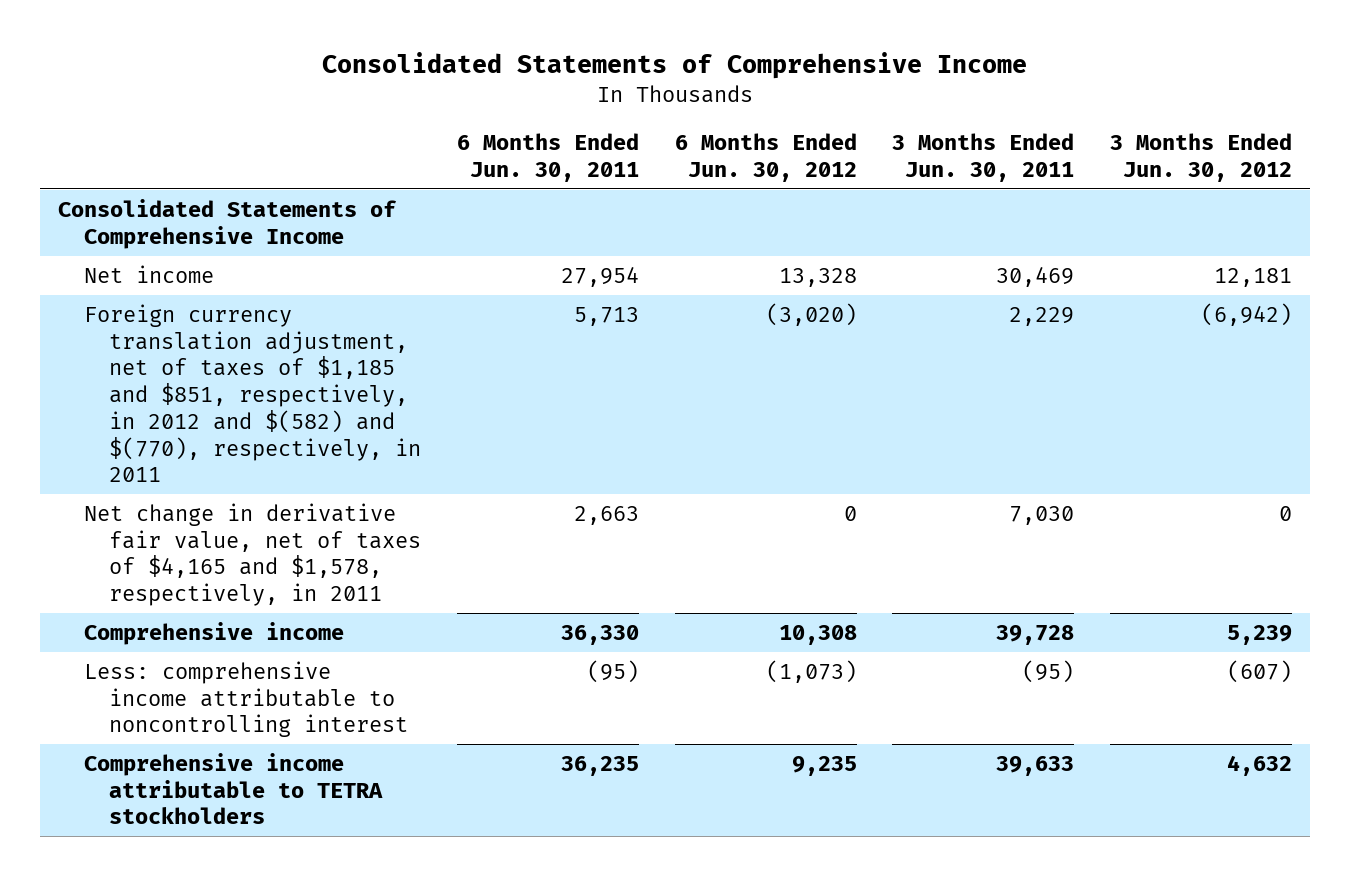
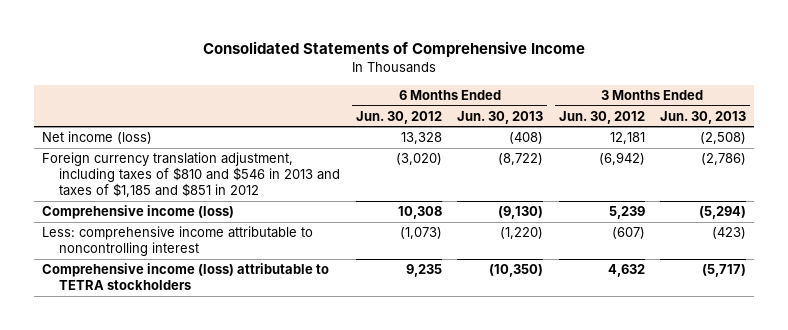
[456,133,639,182] 6 Months Ended Jun. 30, 2011 -> none
[892,133,1075,182] 3 Months Ended Jun. 30, 2011 -> none
none -> [457,110,544,124] Jun. 30, 2013
none -> [660,110,747,124] Jun. 30, 2013
[57,198,397,249] Consolidated Statements of Comprehensive Income -> none
[83,502,422,607] Net change in derivative fair value, net of taxes of $4,165 and $1,578, respectively, in 2011 -> none
[83,264,214,283] Net income -> [42,131,153,145] Net income (loss)
[83,303,422,483] Foreign currency translation adjustment, net of taxes of $1,185 and $851, respectively, in 2012 and $(582) and $(770), respectively, in 2011 -> [42,152,341,198] Foreign currency translation adjustment, including taxes of $810 and $546 in 2013 and taxes of $1,185 and $851 in 2012
[83,621,344,645] Comprehensive income -> [42,205,235,220] Comprehensive income (loss)
[83,752,384,825] Comprehensive income attributable to TETRA stockholders -> [42,263,330,291] Comprehensive income (loss) attributable to TETRA stockholders

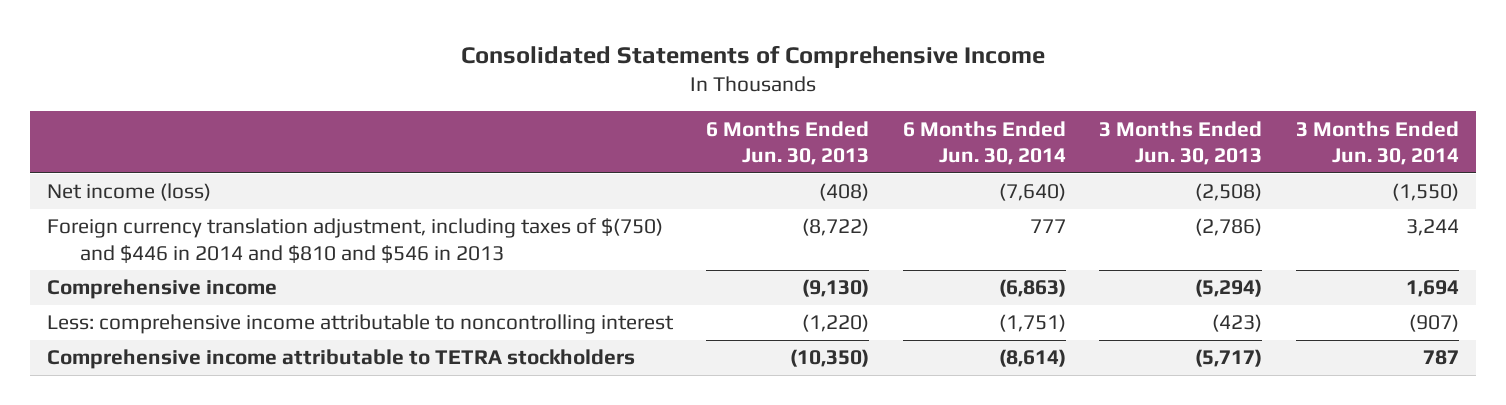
[355,110,442,124] Jun. 30, 2012 -> none
[558,110,645,124] Jun. 30, 2012 -> none
none -> [902,120,1066,166] 6 Months Ended Jun. 30, 2014
none -> [1295,120,1459,166] 3 Months Ended Jun. 30, 2014
[42,152,341,198] Foreign currency translation adjustment, including taxes of $810 and $546 in 2013 and taxes of $1,185 and $851 in 2012 -> [47,218,664,263] Foreign currency translation adjustment, including taxes of $(750) and $446 in 2014 and $810 and $546 in 2013
[42,205,235,220] Comprehensive income (loss) -> [47,279,278,300] Comprehensive income
[42,263,330,291] Comprehensive income (loss) attributable to TETRA stockholders -> [47,349,636,370] Comprehensive income attributable to TETRA stockholders

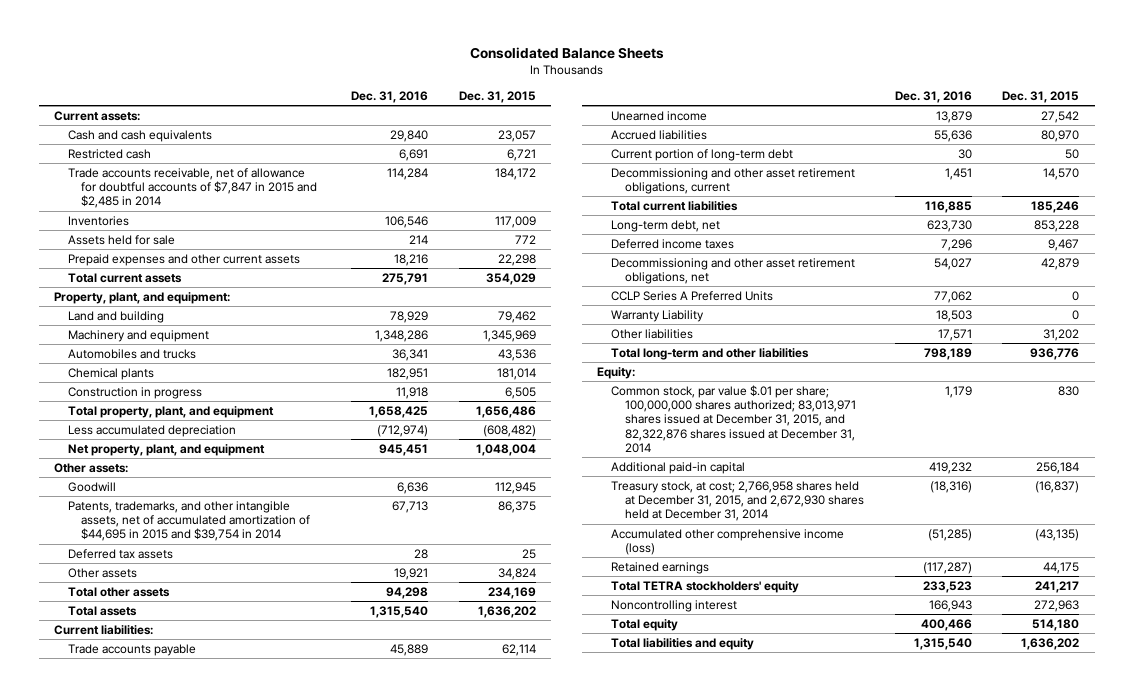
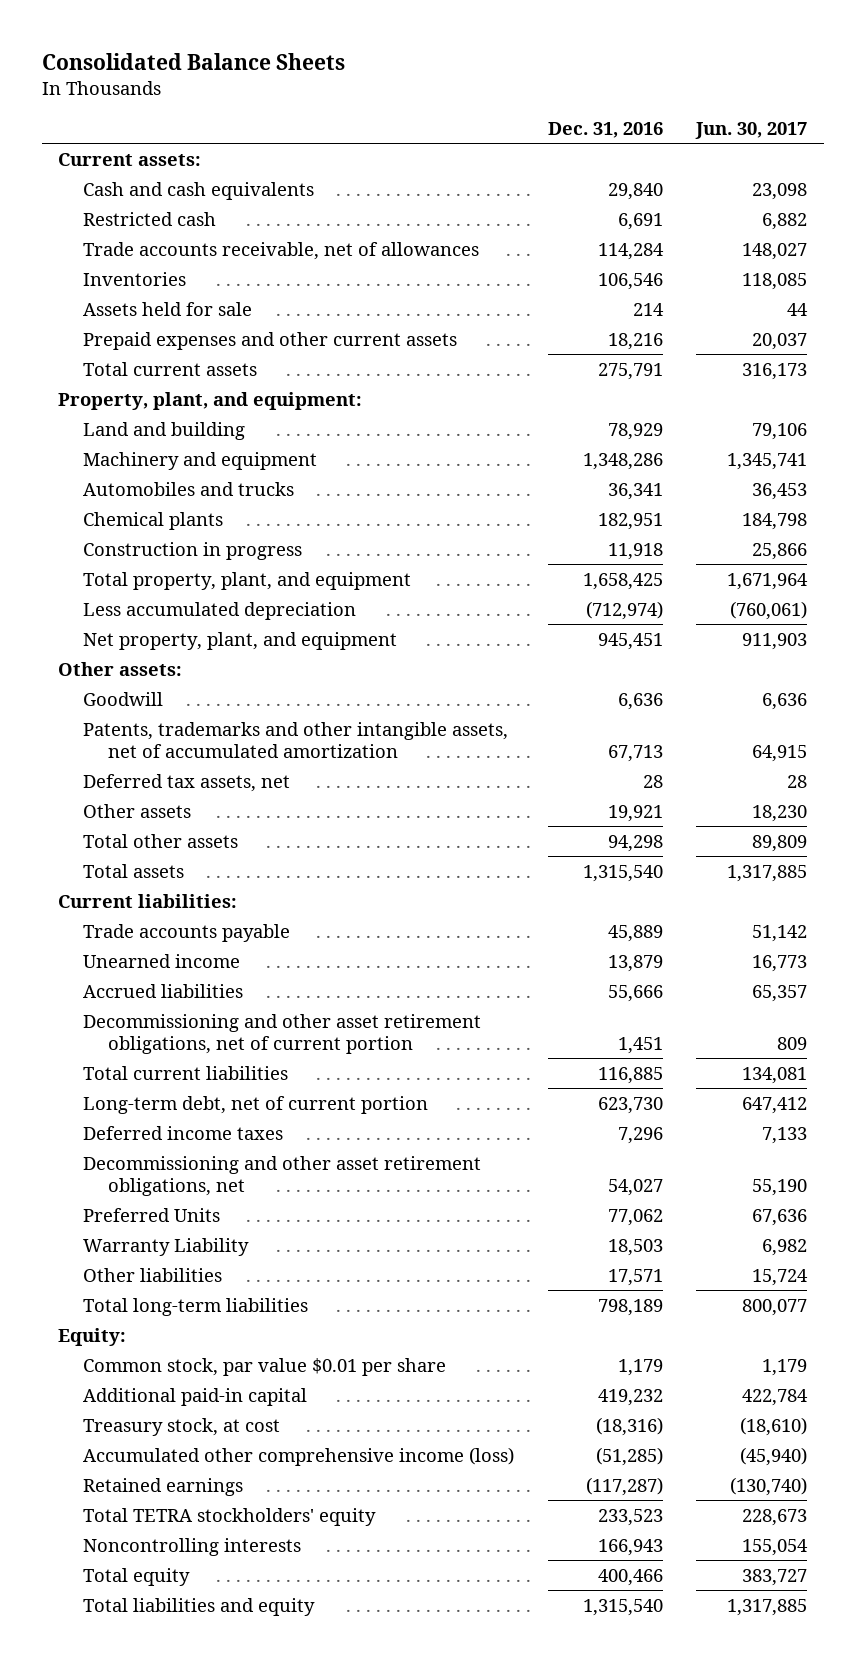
[458,91,536,104] Dec. 31, 2015 -> none
none -> [695,121,808,139] Jun. 30, 2017
[67,167,318,209] Trade accounts receivable, net of allowance for doubtful accounts of $7,847 in 2015 and $2,485 in 2014 -> [83,241,480,260] Trade accounts receivable, net of allowances
[67,500,311,542] Patents, trademarks, and other intangible assets, net of accumulated amortization of $44,695 in 2015 and $39,754 in 2014 -> [83,721,509,758] Patents, trademarks and other intangible assets, net of accumulated amortization
[67,548,173,559] Deferred tax assets -> [83,773,291,792] Deferred tax assets, net
[611,148,794,161] Current portion of long-term debt -> none
[933,129,972,142] 55,636 -> [607,984,663,1002] 55,666
[611,167,856,195] Decommissioning and other asset retirement obligations, current -> [83,1013,482,1054] Decommissioning and other asset retirement obligations, net of current portion
[611,219,721,232] Long-term debt, net -> [83,1095,429,1114] Long-term debt, net of current portion
[611,290,774,301] CCLP Series A Preferred Units -> [83,1207,221,1222] Preferred Units
[611,347,810,360] Total long-term and other liabilities -> [83,1297,309,1316] Total long-term liabilities
[611,384,856,453] Common stock, par value $.01 per share; 100,000,000 shares authorized; 83,013,971 shares issued at December 31, 2015, and 82,322,876 shares issued at December 31, 2014 -> [83,1357,447,1376] Common stock, par value $0.01 per share
[611,480,864,522] Treasury stock, at cost; 2,766,958 shares held at December 31, 2015, and 2,672,930 shares held at December 31, 2014 -> [83,1417,281,1436] Treasury stock, at cost
[611,599,738,612] Noncontrolling interest -> [83,1537,302,1556] Noncontrolling interests

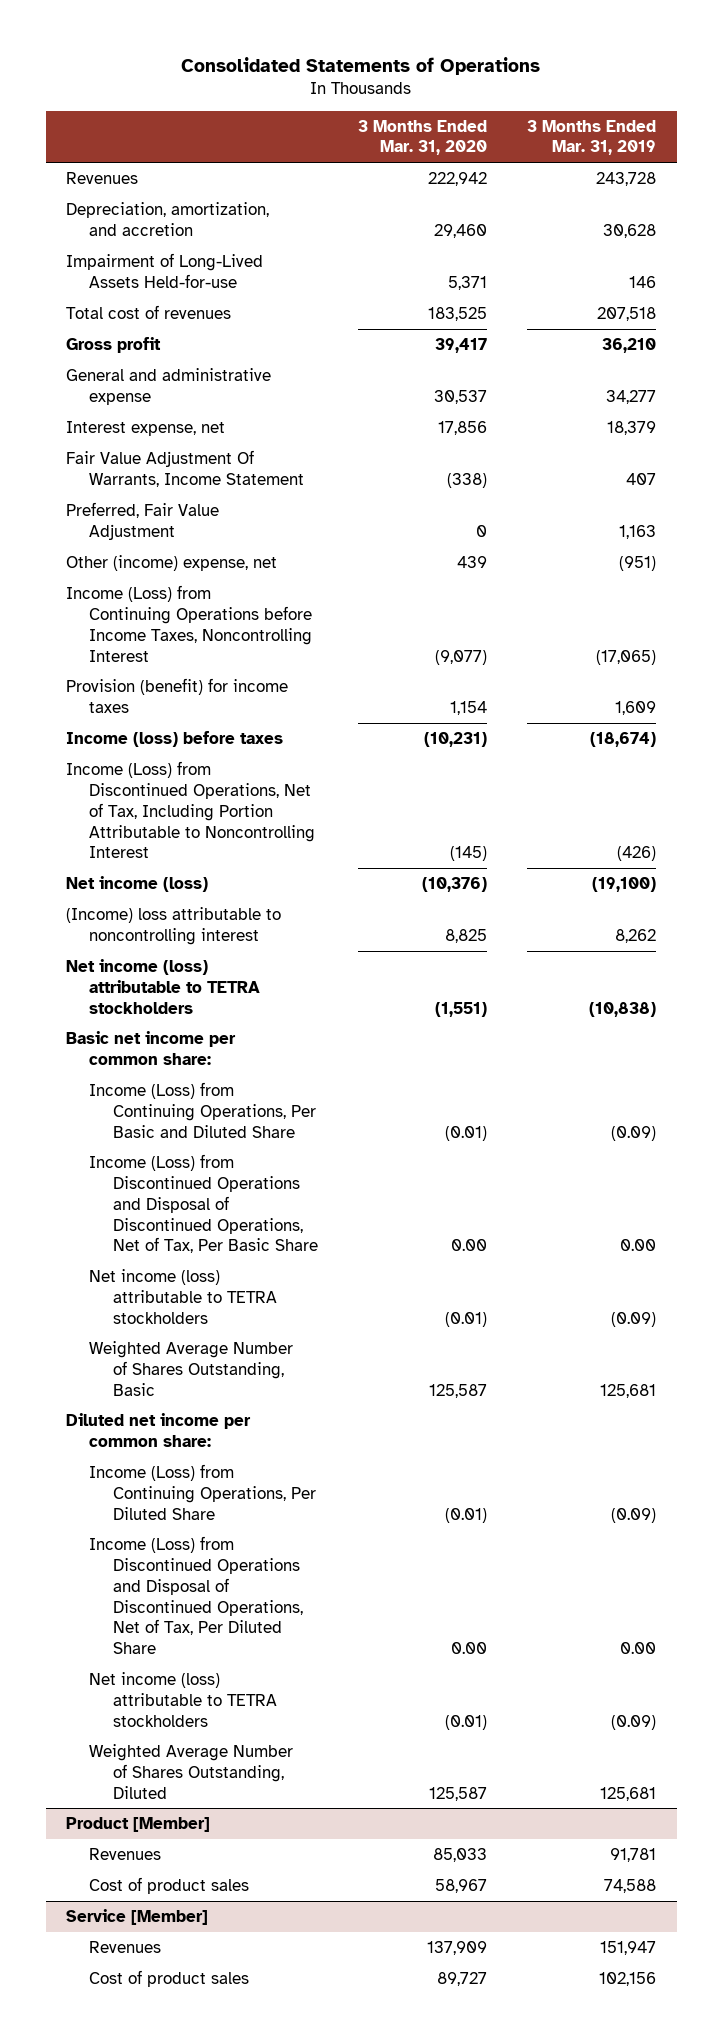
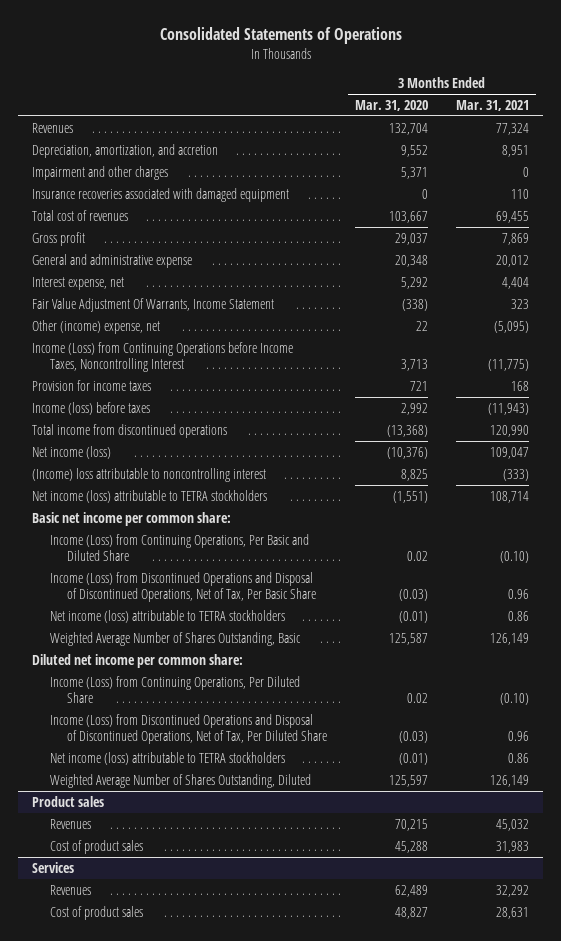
[527,119,657,156] 3 Months Ended Mar. 31, 2019 -> none
none -> [455,99,529,111] Mar. 31, 2021
[428,172,488,187] 222,942 -> [388,122,428,135] 132,704
[434,223,488,238] 29,460 -> [400,144,428,157] 9,552
[66,253,264,288] Impairment of Long-Lived Assets Held-for-use -> [32,165,169,180] Impairment and other charges
none -> [32,187,290,202] Insurance recoveries associated with damaged equipment
[428,307,488,322] 183,525 -> [388,210,428,223] 103,667
[435,338,488,354] 39,417 -> [394,232,428,245] 29,037
[434,389,488,404] 30,537 -> [394,254,428,267] 20,348
[438,421,488,436] 17,856 -> [400,276,428,289] 5,292
[66,502,220,540] Preferred, Fair Value Adjustment -> none
[457,556,488,569] 439 -> [415,320,428,331] 22
[435,649,488,665] (9,077) -> [400,359,428,372] 3,713
[66,678,289,713] Provision (benefit) for income taxes -> [32,379,152,391] Provision for income taxes
[450,700,488,715] 1,154 -> [409,380,428,391] 721
[424,732,488,748] (10,231) -> [400,402,428,415] 2,992
[66,761,316,859] Income (Loss) from Discontinued Operations, Net of Tax, Including Portion Attributable to Noncontrolling Interest -> [32,423,228,438] Total income from discontinued operations
[450,846,488,862] (145) -> [386,424,428,437] (13,368)
[445,1125,488,1141] (0.01) -> [406,551,428,562] 0.02
[451,1239,488,1252] 0.00 -> [398,589,428,602] (0.03)
[445,1507,488,1523] (0.01) -> [406,693,428,704] 0.02
[451,1642,488,1655] 0.00 -> [398,731,428,744] (0.03)
[429,1786,488,1801] 125,587 -> [388,774,428,787] 125,597
[66,1817,211,1833] Product [Member] -> [32,795,105,807] Product sales
[433,1848,488,1863] 85,033 -> [394,818,428,831] 70,215
[435,1879,488,1894] 58,967 -> [394,840,428,853] 45,288
[66,1909,209,1926] Service [Member] -> [32,861,75,873] Services
[427,1941,488,1956] 137,909 -> [394,884,428,897] 62,489
[437,1972,488,1987] 89,727 -> [394,906,428,919] 48,827

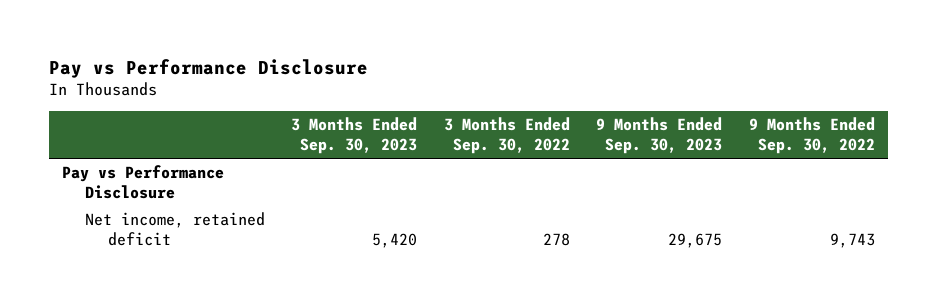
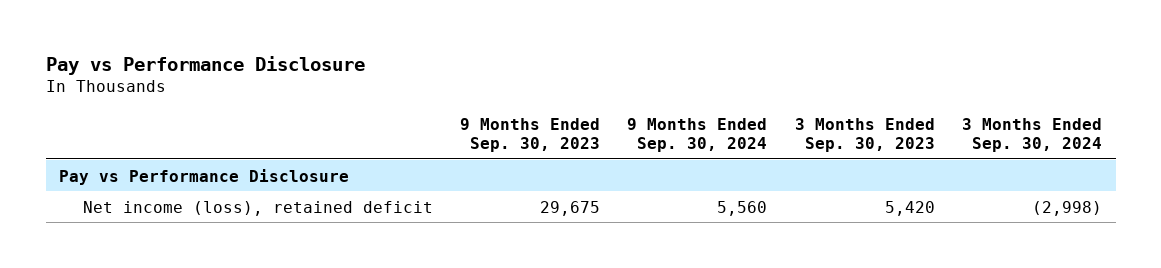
[443,117,570,155] 3 Months Ended Sep. 30, 2022 -> none
[748,117,875,155] 9 Months Ended Sep. 30, 2022 -> none
none -> [627,118,768,152] 9 Months Ended Sep. 30, 2024
none -> [962,118,1103,152] 3 Months Ended Sep. 30, 2024
[85,212,266,246] Net income, retained deficit -> [82,200,433,216] Net income (loss), retained deficit

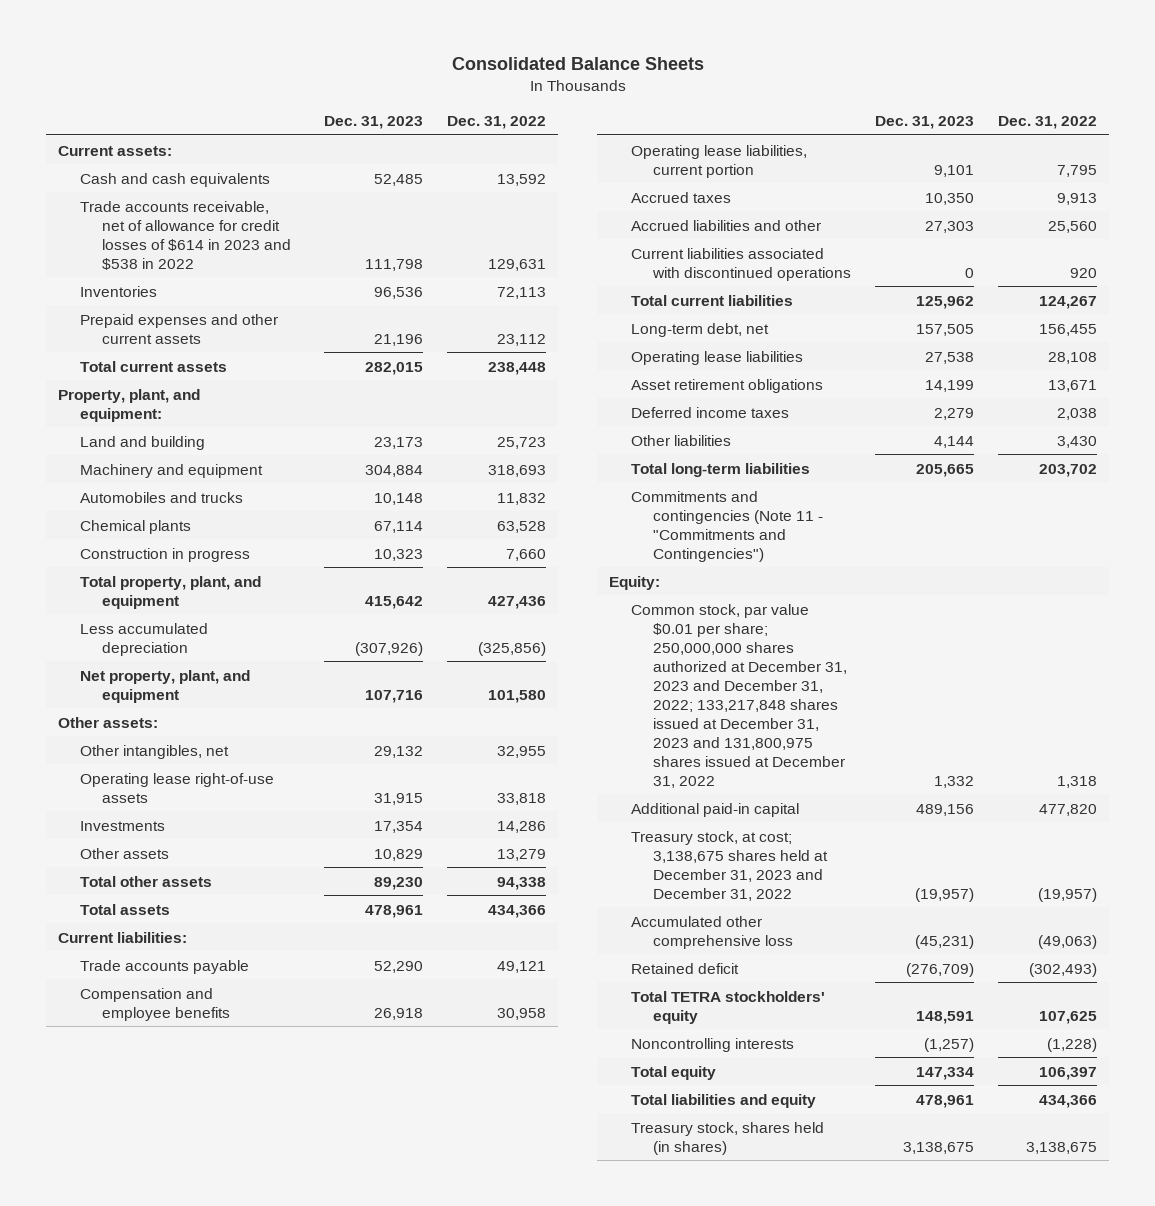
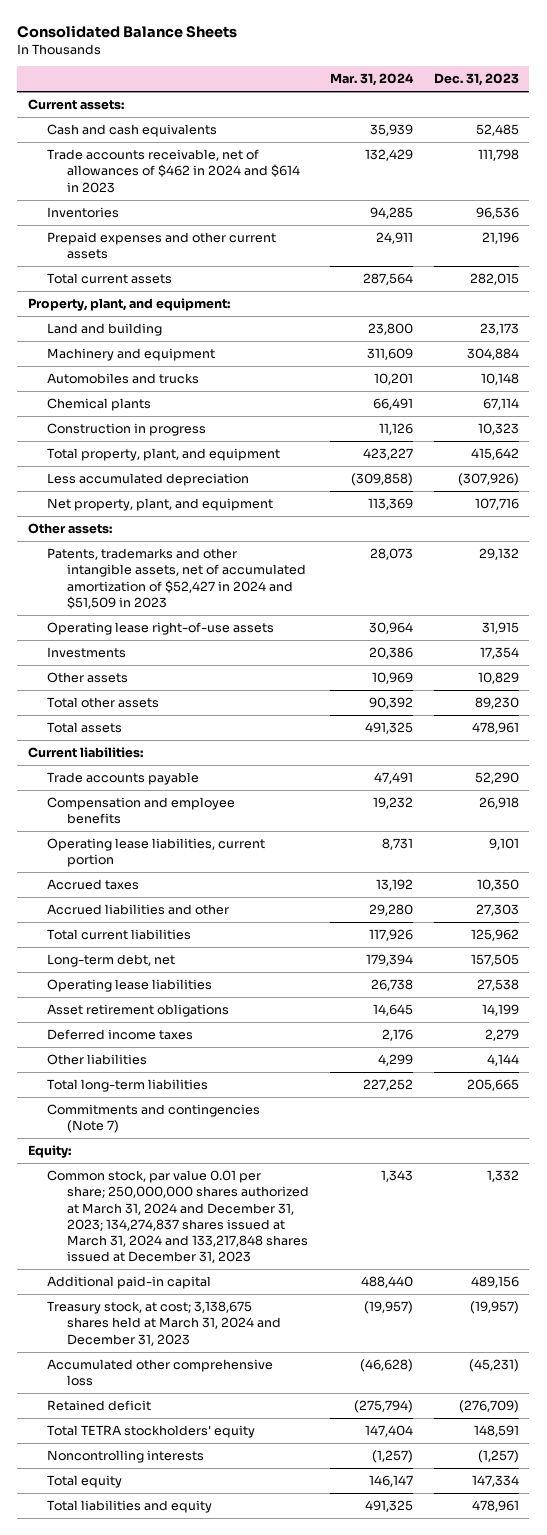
[447,116,547,130] Dec. 31, 2022 -> none
none -> [329,73,414,87] Mar. 31, 2024
[79,200,291,270] Trade accounts receivable, net of allowance for credit losses of $614 in 2023 and $538 in 2022 -> [47,149,300,193] Trade accounts receivable, net of allowances of $462 in 2024 and $614 in 2023
[79,744,229,759] Other intangibles, net -> [47,548,306,609] Patents, trademarks and other intangible assets, net of accumulated amortization of $52,427 in 2024 and $51,509 in 2023
[631,247,851,281] Current liabilities associated with discontinued operations -> none
[631,490,823,562] Commitments and contingencies (Note 11 - "Commitments and Contingencies") -> [47,1104,261,1134] Commitments and contingencies (Note 7)
[631,603,847,788] Common stock, par value $0.01 per share; 250,000,000 shares authorized at December 31, 2023 and December 31, 2022; 133,217,848 shares issued at December 31, 2023 and 131,800,975 shares issued at December 31, 2022 -> [47,1170,309,1264] Common stock, par value 0.01 per share; 250,000,000 shares authorized at March 31, 2024 and December 31, 2023; 134,274,837 shares issued at March 31, 2024 and 133,217,848 shares issued at December 31, 2023
[631,830,828,901] Treasury stock, at cost; 3,138,675 shares held at December 31, 2023 and December 31, 2022 -> [47,1301,281,1346] Treasury stock, at cost; 3,138,675 shares held at March 31, 2024 and December 31, 2023
[631,1121,825,1155] Treasury stock, shares held (in shares) -> none

